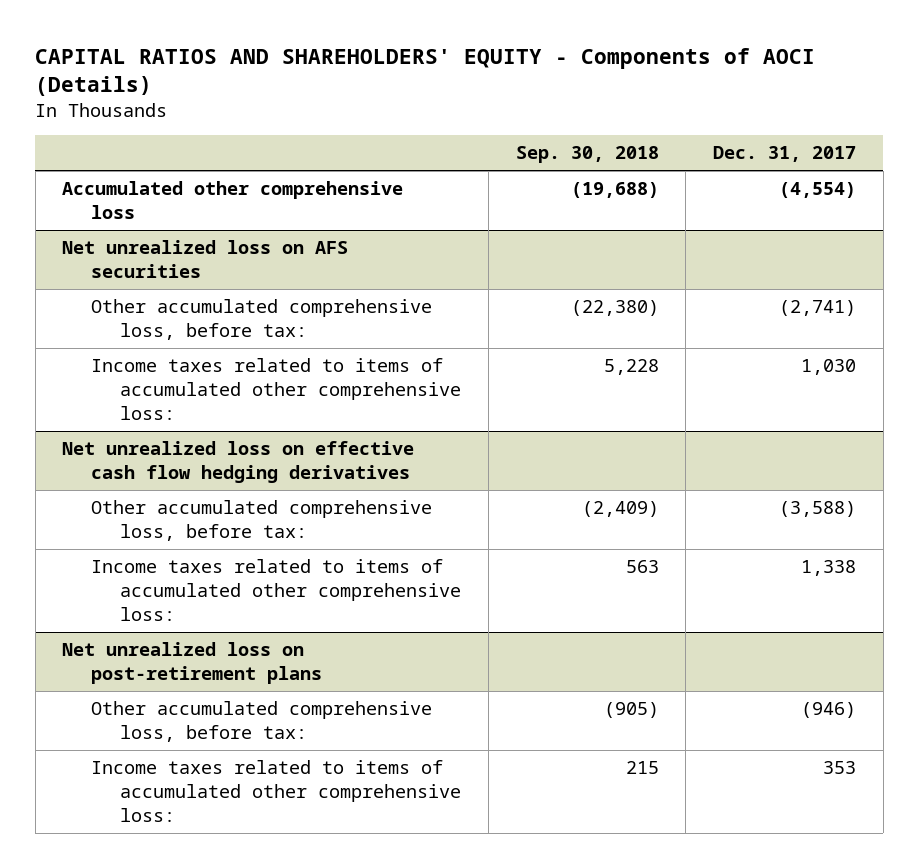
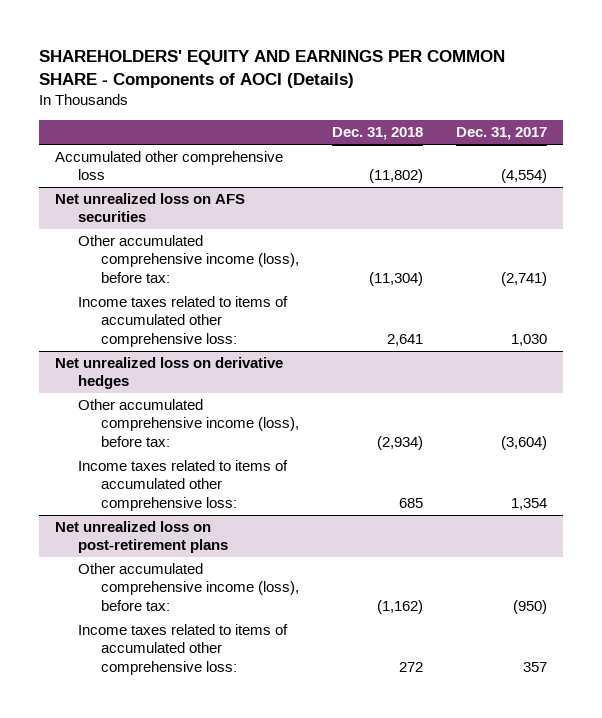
[35,47,816,96] CAPITAL RATIOS AND SHAREHOLDERS' EQUITY - Components of AOCI (Details) -> [38,50,505,89] SHAREHOLDERS' EQUITY AND EARNINGS PER COMMON SHARE - Components of AOCI (Details)
[515,146,659,164] Sep. 30, 2018 -> none
none -> [331,127,423,141] Dec. 31, 2018
[91,299,433,340] Other accumulated comprehensive loss, before tax: -> [78,235,300,283] Other accumulated comprehensive income (loss), before tax:
[62,441,415,483] Net unrealized loss on effective cash flow hedging derivatives -> [55,357,284,390] Net unrealized loss on derivative hedges
[91,500,433,541] Other accumulated comprehensive loss, before tax: -> [78,399,300,447] Other accumulated comprehensive income (loss), before tax:
[779,501,857,518] (3,588) -> [500,435,547,450] (3,604)
[801,560,857,577] 1,338 -> [510,497,547,510] 1,354
[91,701,433,742] Other accumulated comprehensive loss, before tax: -> [78,563,300,611] Other accumulated comprehensive income (loss), before tax:
[801,702,857,719] (946) -> [512,599,547,614] (950)
[823,761,857,775] 353 -> [522,661,547,672] 357

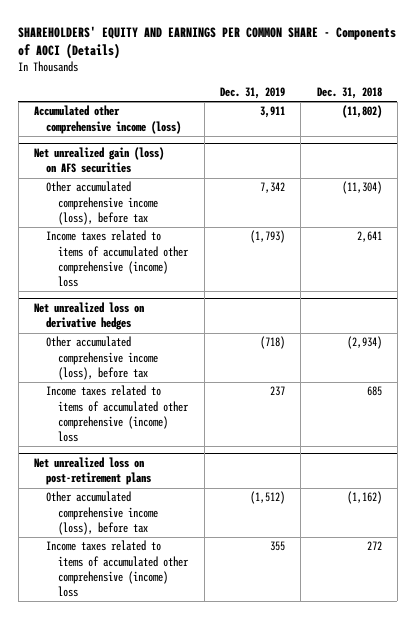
[455,127,547,141] Dec. 31, 2017 -> none
none -> [219,87,285,100] Dec. 31, 2019
[55,151,284,181] Accumulated other comprehensive loss -> [34,105,182,134] Accumulated other comprehensive income (loss)
[55,193,246,223] Net unrealized loss on AFS securities -> [34,147,165,174] Net unrealized gain (loss) on AFS securities
[78,235,300,283] Other accumulated comprehensive income (loss), before tax: -> [46,181,159,226] Other accumulated comprehensive income (loss), before tax
[78,296,289,347] Income taxes related to items of accumulated other comprehensive loss: -> [46,230,190,288] Income taxes related to items of accumulated other comprehensive (income) loss
[78,399,300,447] Other accumulated comprehensive income (loss), before tax: -> [46,336,159,381] Other accumulated comprehensive income (loss), before tax
[78,460,289,511] Income taxes related to items of accumulated other comprehensive loss: -> [46,385,190,443] Income taxes related to items of accumulated other comprehensive (income) loss
[78,563,300,611] Other accumulated comprehensive income (loss), before tax: -> [46,491,159,536] Other accumulated comprehensive income (loss), before tax
[78,624,289,675] Income taxes related to items of accumulated other comprehensive loss: -> [46,540,190,598] Income taxes related to items of accumulated other comprehensive (income) loss

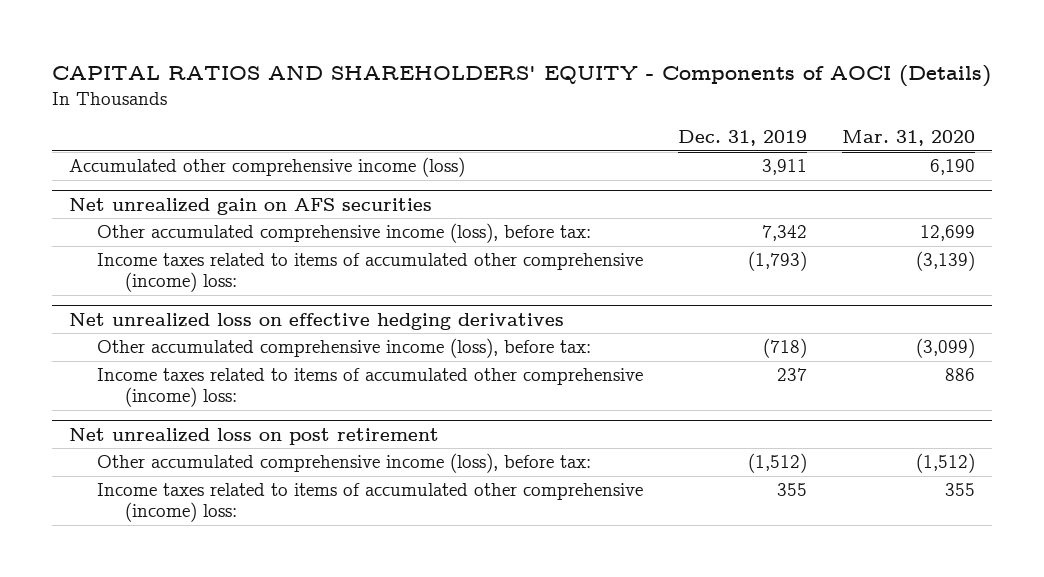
[18,25,397,59] SHAREHOLDERS' EQUITY AND EARNINGS PER COMMON SHARE - Components of AOCI (Details) -> [51,65,991,88] CAPITAL RATIOS AND SHAREHOLDERS' EQUITY - Components of AOCI (Details)
[316,87,382,100] Dec. 31, 2018 -> none
none -> [842,130,976,147] Mar. 31, 2020
[34,302,145,331] Net unrealized loss on derivative hedges -> none
[34,147,165,174] Net unrealized gain (loss) on AFS securities -> [69,197,433,215] Net unrealized gain on AFS securities
[46,181,159,226] Other accumulated comprehensive income (loss), before tax -> [97,223,592,244] Other accumulated comprehensive income (loss), before tax:
[46,230,190,288] Income taxes related to items of accumulated other comprehensive (income) loss -> [97,253,644,293] Income taxes related to items of accumulated other comprehensive (income) loss:
none -> [69,312,565,330] Net unrealized loss on effective hedging derivatives
[46,336,159,381] Other accumulated comprehensive income (loss), before tax -> [97,338,592,359] Other accumulated comprehensive income (loss), before tax:
[46,385,190,443] Income taxes related to items of accumulated other comprehensive (income) loss -> [97,368,644,408] Income taxes related to items of accumulated other comprehensive (income) loss:
[34,457,152,486] Net unrealized loss on post-retirement plans -> [69,427,440,445] Net unrealized loss on post retirement
[46,491,159,536] Other accumulated comprehensive income (loss), before tax -> [97,453,592,474] Other accumulated comprehensive income (loss), before tax:
[46,540,190,598] Income taxes related to items of accumulated other comprehensive (income) loss -> [97,483,644,523] Income taxes related to items of accumulated other comprehensive (income) loss:

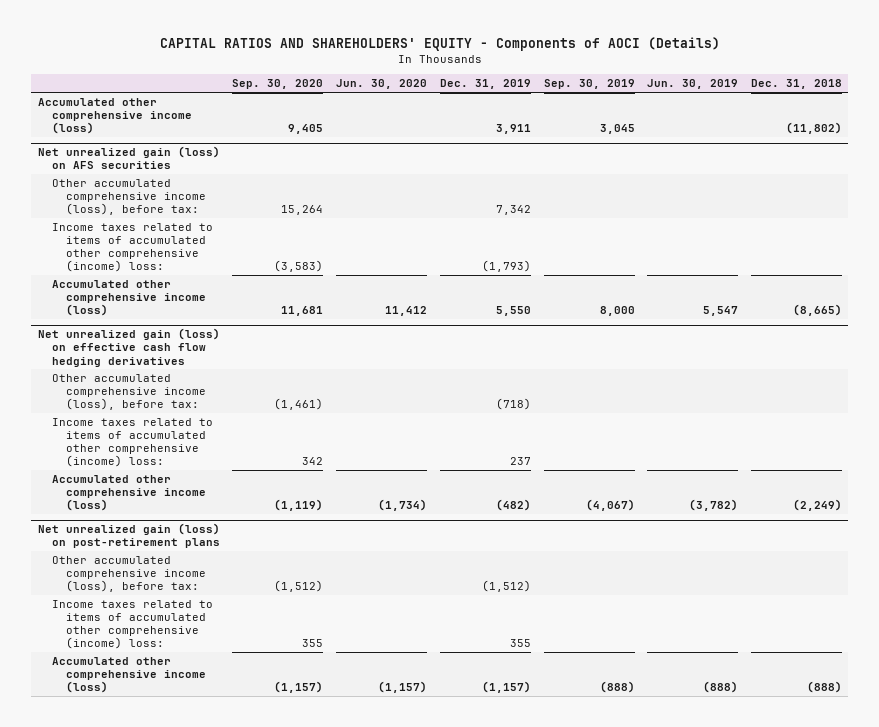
[842,130,976,147] Mar. 31, 2020 -> none
none -> [232,79,324,90] Sep. 30, 2020
none -> [336,79,428,90] Jun. 30, 2020
none -> [543,79,635,90] Sep. 30, 2019
none -> [647,79,739,90] Jun. 30, 2019
none -> [750,79,842,90] Dec. 31, 2018
[69,197,433,215] Net unrealized gain on AFS securities -> [37,146,220,170] Net unrealized gain (loss) on AFS securities
none -> [51,279,206,317] Accumulated other comprehensive income (loss)
[69,312,565,330] Net unrealized loss on effective hedging derivatives -> [37,328,220,367] Net unrealized gain (loss) on effective cash flow hedging derivatives
none -> [51,474,206,512] Accumulated other comprehensive income (loss)
[69,427,440,445] Net unrealized loss on post retirement -> [37,523,220,549] Net unrealized gain (loss) on post-retirement plans
none -> [51,656,206,694] Accumulated other comprehensive income (loss)

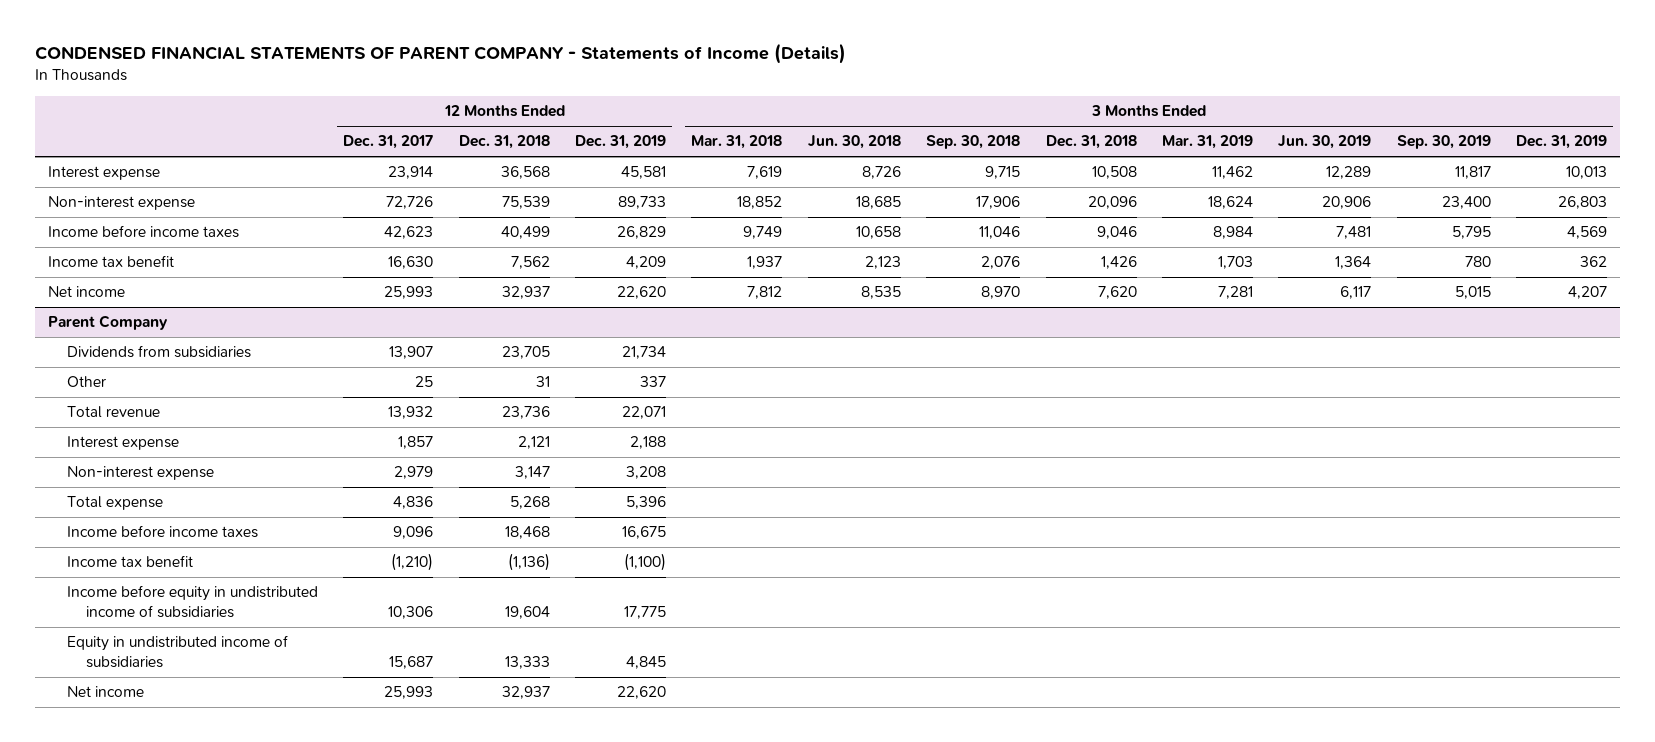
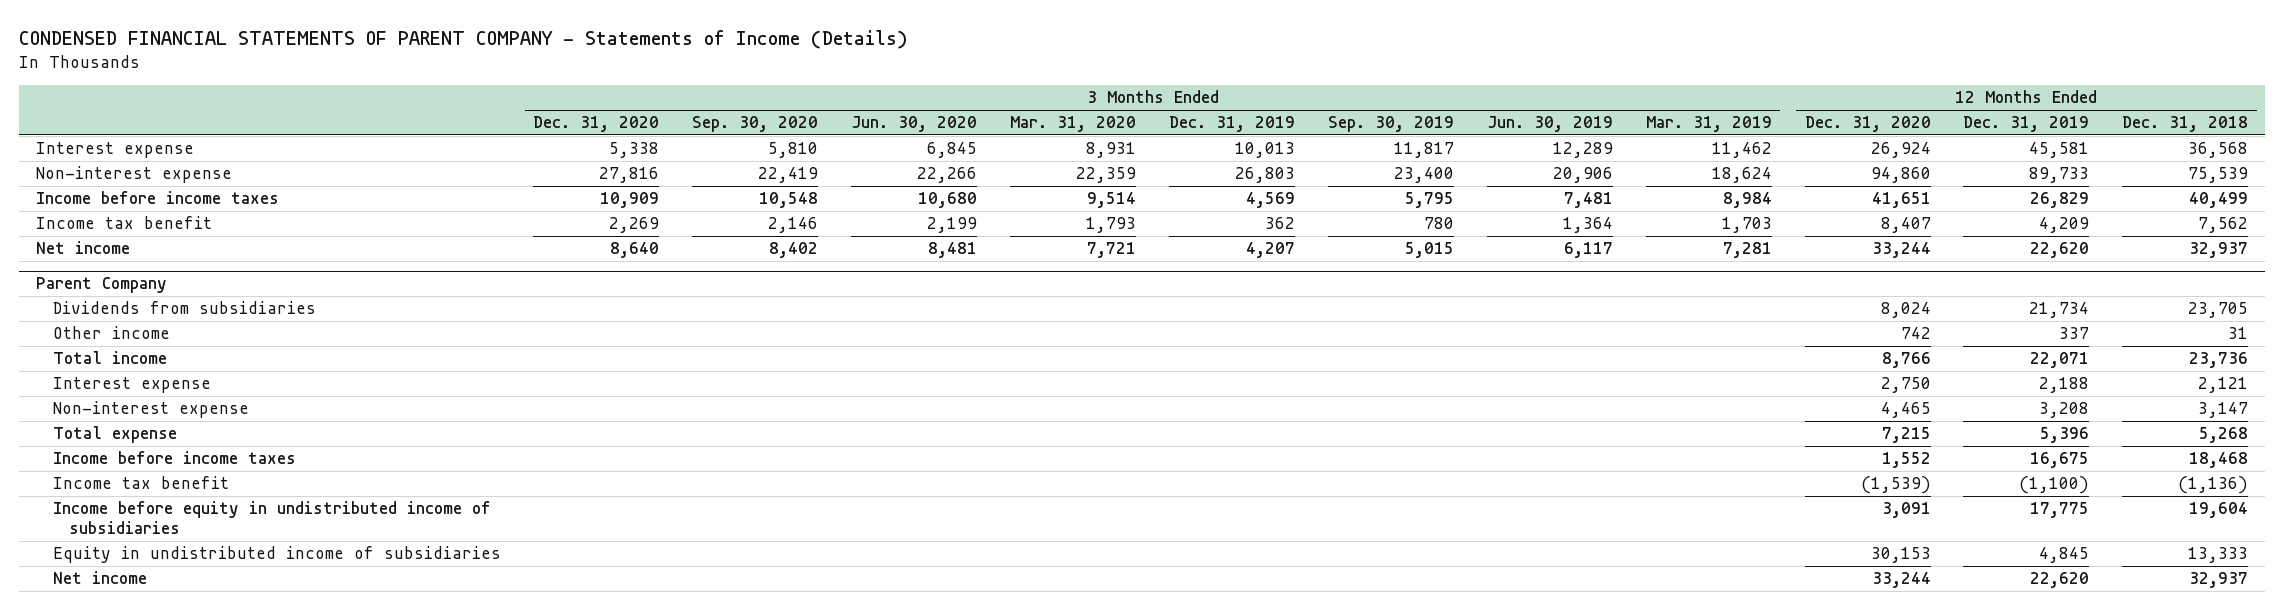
[343,135,434,150] Dec. 31, 2017 -> none
[691,135,783,150] Mar. 31, 2018 -> none
[807,135,901,150] Jun. 30, 2018 -> none
[926,135,1021,150] Sep. 30, 2018 -> none
[1045,135,1137,150] Dec. 31, 2018 -> none
none -> [533,116,660,133] Dec. 31, 2020
none -> [692,116,819,133] Sep. 30, 2020
none -> [851,116,978,133] Jun. 30, 2020
none -> [1010,116,1137,133] Mar. 31, 2020
none -> [1804,116,1931,133] Dec. 31, 2020
[67,376,107,388] Other -> [52,326,170,340] Other income
[67,406,161,419] Total revenue -> [52,351,167,365] Total income

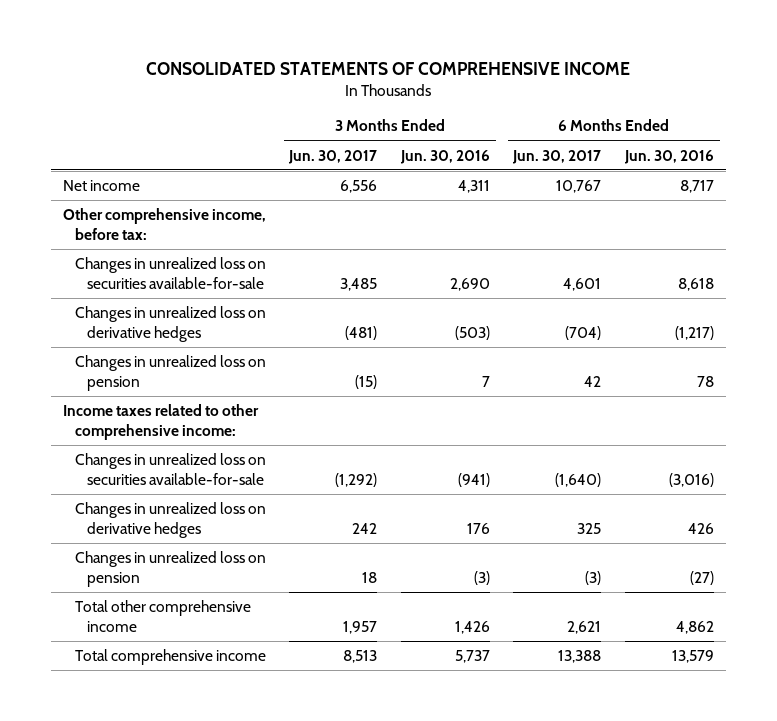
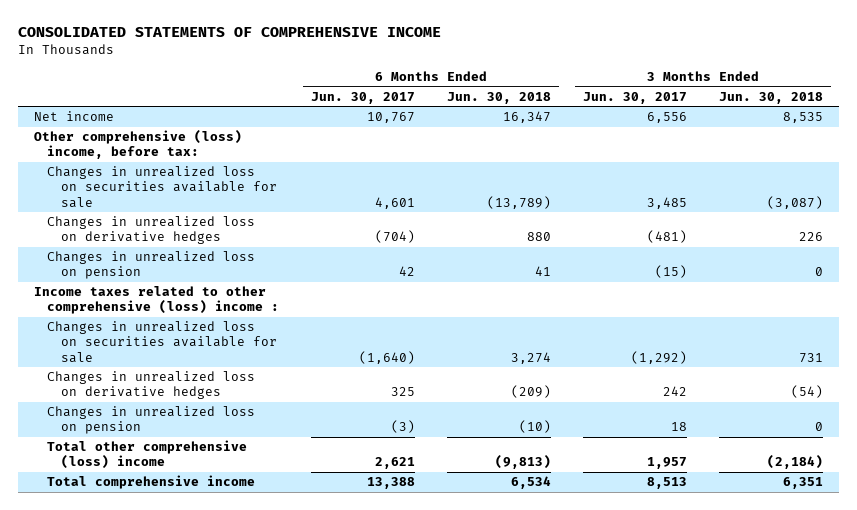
[399,149,490,164] Jun. 30, 2016 -> none
[623,149,714,164] Jun. 30, 2016 -> none
none -> [447,91,552,104] Jun. 30, 2018
none -> [719,91,824,104] Jun. 30, 2018
[62,208,266,240] Other comprehensive income, before tax: -> [33,130,242,160] Other comprehensive (loss) income, before tax:
[74,257,266,289] Changes in unrealized loss on securities available-for-sale -> [47,166,278,208] Changes in unrealized loss on securities available for sale
[62,404,259,440] Income taxes related to other comprehensive income: -> [33,286,280,315] Income taxes related to other comprehensive (loss) income :
[74,453,266,485] Changes in unrealized loss on securities available-for-sale -> [47,321,278,363] Changes in unrealized loss on securities available for sale
[74,600,251,632] Total other comprehensive income -> [47,440,248,470] Total other comprehensive (loss) income

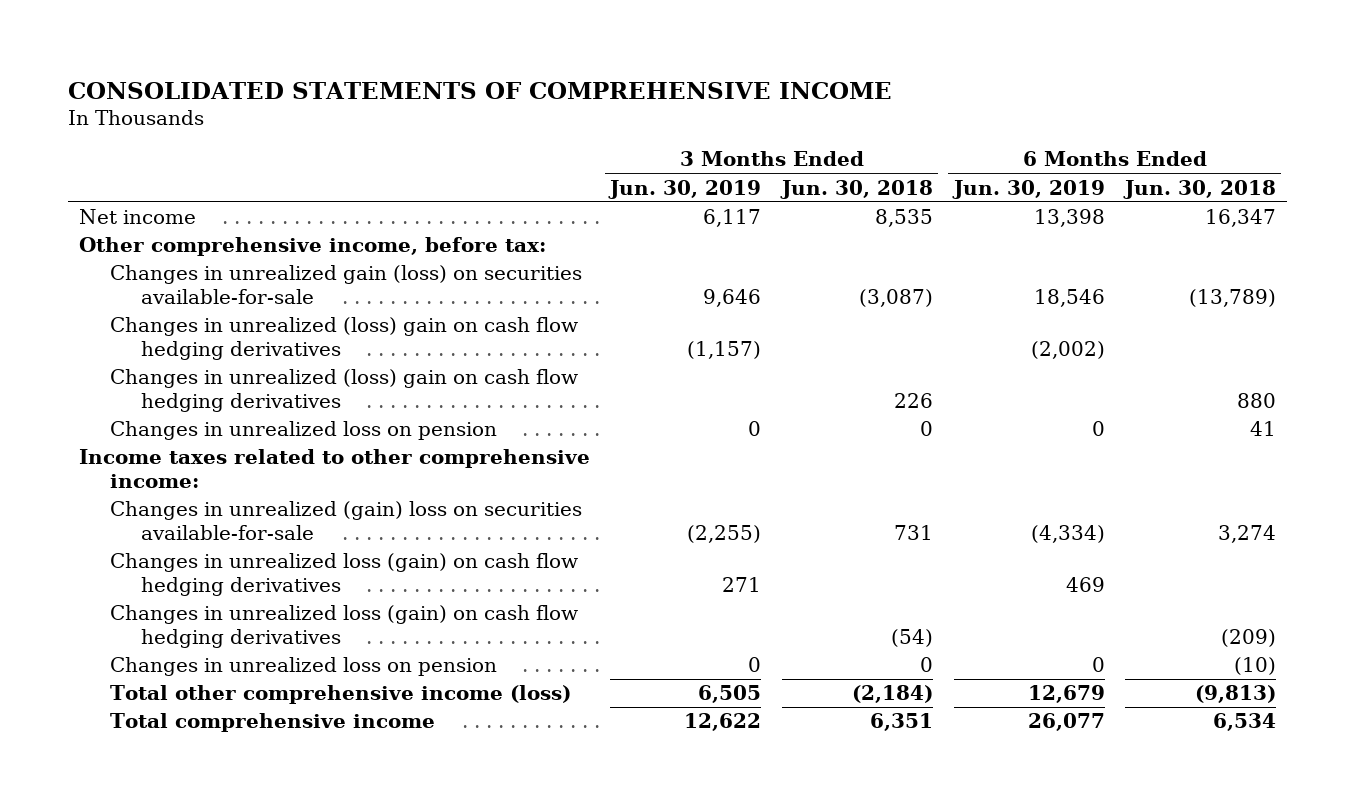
[311,91,416,104] Jun. 30, 2017 -> none
[583,91,688,104] Jun. 30, 2017 -> none
none -> [608,179,762,199] Jun. 30, 2019
none -> [951,179,1105,199] Jun. 30, 2019
[33,130,242,160] Other comprehensive (loss) income, before tax: -> [78,237,546,257] Other comprehensive income, before tax:
[47,166,278,208] Changes in unrealized loss on securities available for sale -> [110,265,583,304] Changes in unrealized gain (loss) on securities available-for-sale
none -> [110,317,579,360] Changes in unrealized (loss) gain on cash flow hedging derivatives
[47,216,256,245] Changes in unrealized loss on derivative hedges -> [110,369,579,412] Changes in unrealized (loss) gain on cash flow hedging derivatives
[33,286,280,315] Income taxes related to other comprehensive (loss) income : -> [78,449,590,488] Income taxes related to other comprehensive income:
[47,321,278,363] Changes in unrealized loss on securities available for sale -> [110,501,583,540] Changes in unrealized (gain) loss on securities available-for-sale
none -> [110,553,579,596] Changes in unrealized loss (gain) on cash flow hedging derivatives
[47,371,256,400] Changes in unrealized loss on derivative hedges -> [110,605,579,648] Changes in unrealized loss (gain) on cash flow hedging derivatives
[47,440,248,470] Total other comprehensive (loss) income -> [110,685,572,705] Total other comprehensive income (loss)

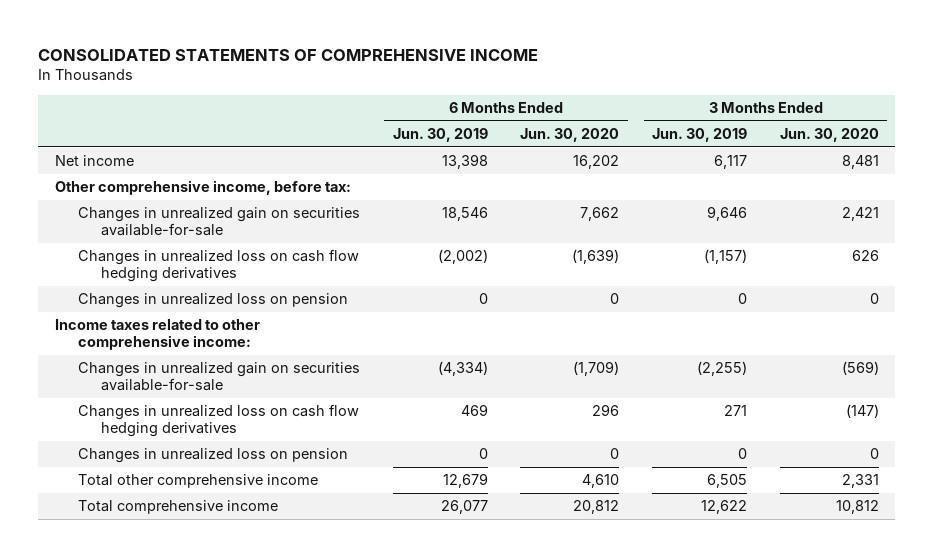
[779,179,933,199] Jun. 30, 2018 -> none
[1123,179,1277,199] Jun. 30, 2018 -> none
none -> [520,128,620,143] Jun. 30, 2020
none -> [780,128,880,143] Jun. 30, 2020
[110,369,579,412] Changes in unrealized (loss) gain on cash flow hedging derivatives -> none
[110,265,583,304] Changes in unrealized gain (loss) on securities available-for-sale -> [77,207,360,237] Changes in unrealized gain on securities available-for-sale
[110,317,579,360] Changes in unrealized (loss) gain on cash flow hedging derivatives -> [77,249,359,283] Changes in unrealized loss on cash flow hedging derivatives
[110,605,579,648] Changes in unrealized loss (gain) on cash flow hedging derivatives -> none
[110,501,583,540] Changes in unrealized (gain) loss on securities available-for-sale -> [77,362,360,392] Changes in unrealized gain on securities available-for-sale
[110,553,579,596] Changes in unrealized loss (gain) on cash flow hedging derivatives -> [77,404,359,438] Changes in unrealized loss on cash flow hedging derivatives
[110,685,572,705] Total other comprehensive income (loss) -> [77,474,318,489] Total other comprehensive income

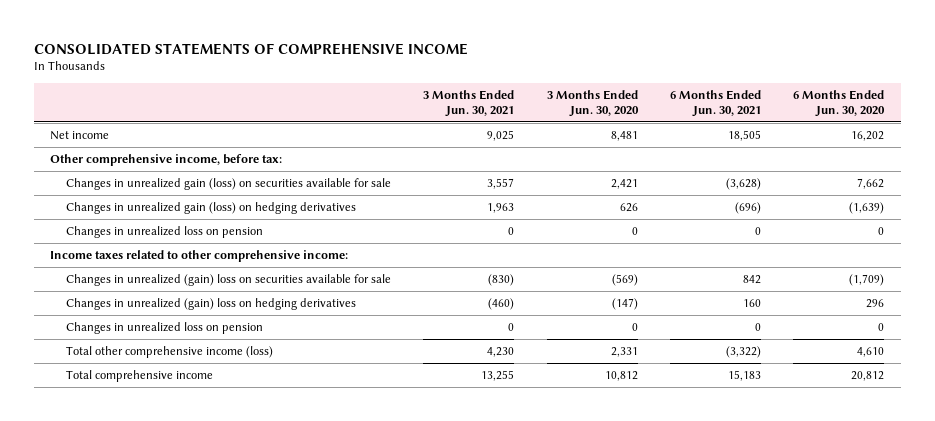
[392,128,488,143] Jun. 30, 2019 -> none
[652,128,748,143] Jun. 30, 2019 -> none
none -> [423,89,515,117] 3 Months Ended Jun. 30, 2021
none -> [670,89,762,117] 6 Months Ended Jun. 30, 2021
[77,207,360,237] Changes in unrealized gain on securities available-for-sale -> [65,178,391,191] Changes in unrealized gain (loss) on securities available for sale
[77,249,359,283] Changes in unrealized loss on cash flow hedging derivatives -> [65,202,356,215] Changes in unrealized gain (loss) on hedging derivatives
[77,362,360,392] Changes in unrealized gain on securities available-for-sale -> [65,274,391,287] Changes in unrealized (gain) loss on securities available for sale
[77,404,359,438] Changes in unrealized loss on cash flow hedging derivatives -> [65,298,356,311] Changes in unrealized (gain) loss on hedging derivatives
[77,474,318,489] Total other comprehensive income -> [65,346,273,359] Total other comprehensive income (loss)

